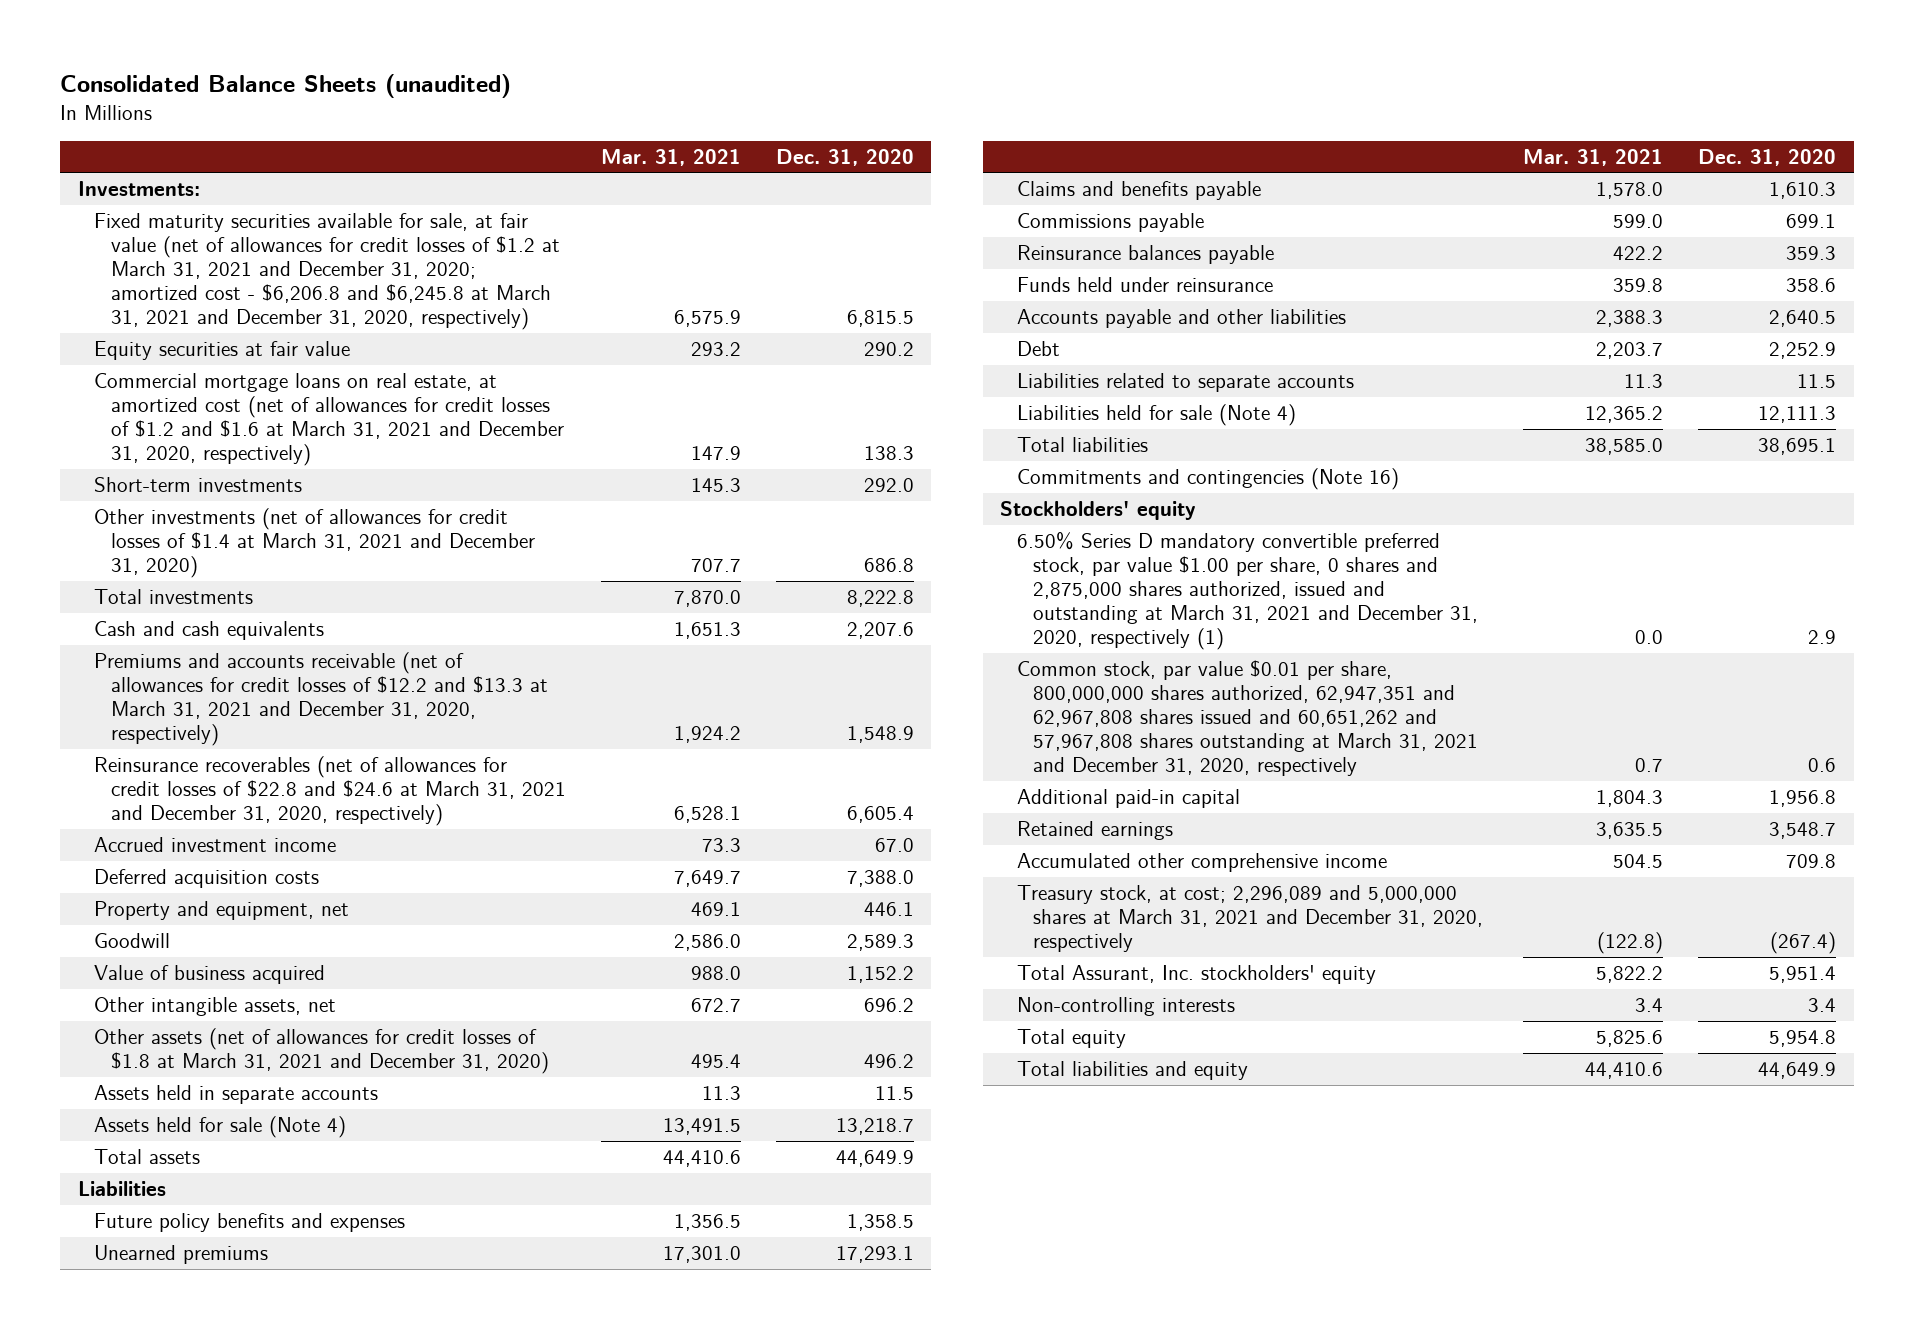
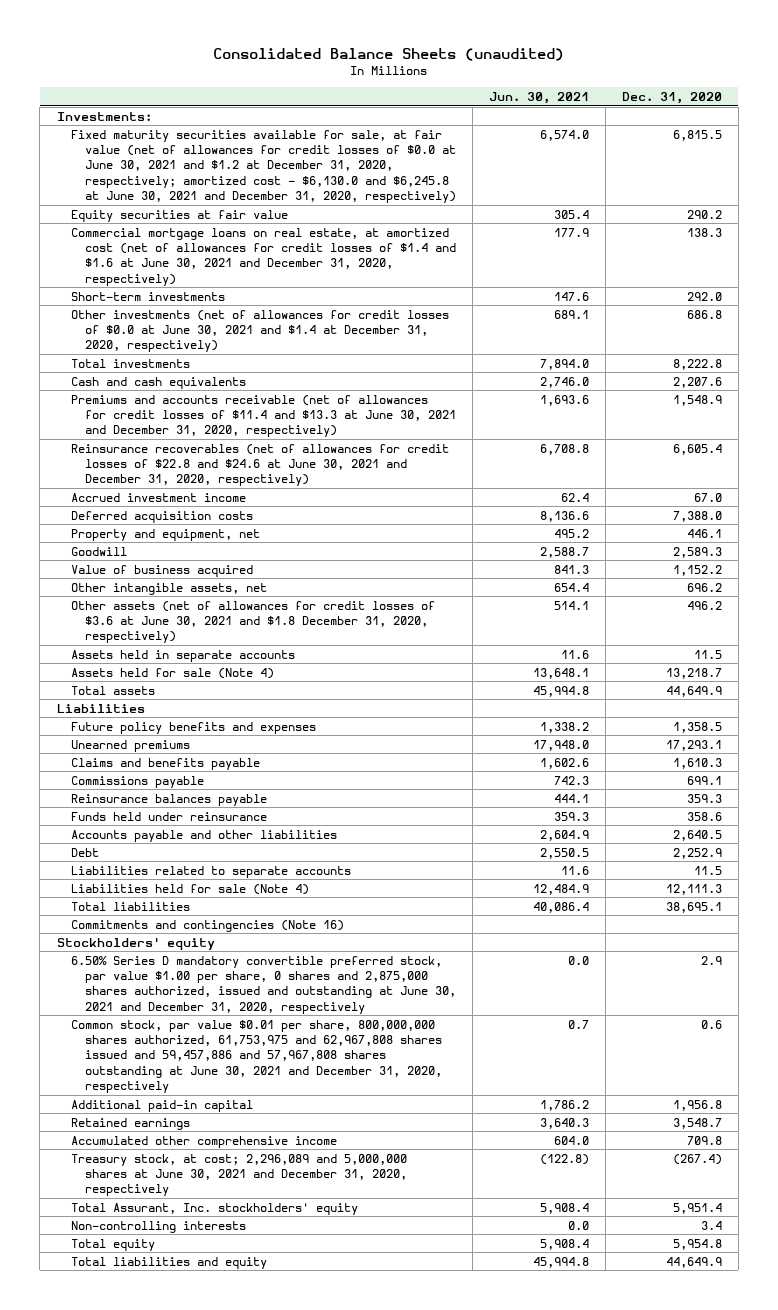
[600,148,741,166] Mar. 31, 2021 -> none
none -> [488,92,589,105] Jun. 30, 2021
[94,213,560,331] Fixed maturity securities available for sale, at fair value (net of allowances for credit losses of $1.2 at March 31, 2021 and December 31, 2020; amortized cost - $6,206.8 and $6,245.8 at March 31, 2021 and December 31, 2020, respectively) -> [70,129,456,204] Fixed maturity securities available for sale, at fair value (net of allowances for credit losses of $0.0 at June 30, 2021 and $1.2 at December 31, 2020, respectively; amortized cost - $6,130.0 and $6,245.8 at June 30, 2021 and December 31, 2020, respectively)
[94,373,564,467] Commercial mortgage loans on real estate, at amortized cost (net of allowances for credit losses of $1.2 and $1.6 at March 31, 2021 and December 31, 2020, respectively) -> [70,227,456,286] Commercial mortgage loans on real estate, at amortized cost (net of allowances for credit losses of $1.4 and $1.6 at June 30, 2021 and December 31, 2020, respectively)
[94,508,535,579] Other investments (net of allowances for credit losses of $1.4 at March 31, 2021 and December 31, 2020) -> [70,309,449,353] Other investments (net of allowances for credit losses of $0.0 at June 30, 2021 and $1.4 at December 31, 2020, respectively)
[94,652,548,747] Premiums and accounts receivable (net of allowances for credit losses of $12.2 and $13.3 at March 31, 2021 and December 31, 2020, respectively) -> [70,394,456,438] Premiums and accounts receivable (net of allowances for credit losses of $11.4 and $13.3 at June 30, 2021 and December 31, 2020, respectively)
[94,756,566,827] Reinsurance recoverables (net of allowances for credit losses of $22.8 and $24.6 at March 31, 2021 and December 31, 2020, respectively) -> [70,443,449,487] Reinsurance recoverables (net of allowances for credit losses of $22.8 and $24.6 at June 30, 2021 and December 31, 2020, respectively)
[94,1028,549,1075] Other assets (net of allowances for credit losses of $1.8 at March 31, 2021 and December 31, 2020) -> [70,600,435,644] Other assets (net of allowances for credit losses of $3.6 at June 30, 2021 and $1.8 December 31, 2020, respectively)
[1016,532,1479,651] 6.50% Series D mandatory convertible preferred stock, par value $1.00 per share, 0 shares and 2,875,000 shares authorized, issued and outstanding at March 31, 2021 and December 31, 2020, respectively (1) -> [70,955,456,1014] 6.50% Series D mandatory convertible preferred stock, par value $1.00 per share, 0 shares and 2,875,000 shares authorized, issued and outstanding at June 30, 2021 and December 31, 2020, respectively
[1016,660,1479,777] Common stock, par value $0.01 per share, 800,000,000 shares authorized, 62,947,351 and 62,967,808 shares issued and 60,651,262 and 57,967,808 shares outstanding at March 31, 2021 and December 31, 2020, respectively -> [70,1019,442,1094] Common stock, par value $0.01 per share, 800,000,000 shares authorized, 61,753,975 and 62,967,808 shares issued and 59,457,886 and 57,967,808 shares outstanding at June 30, 2021 and December 31, 2020, respectively
[1016,885,1484,953] Treasury stock, at cost; 2,296,089 and 5,000,000 shares at March 31, 2021 and December 31, 2020, respectively -> [70,1153,407,1197] Treasury stock, at cost; 2,296,089 and 5,000,000 shares at June 30, 2021 and December 31, 2020, respectively

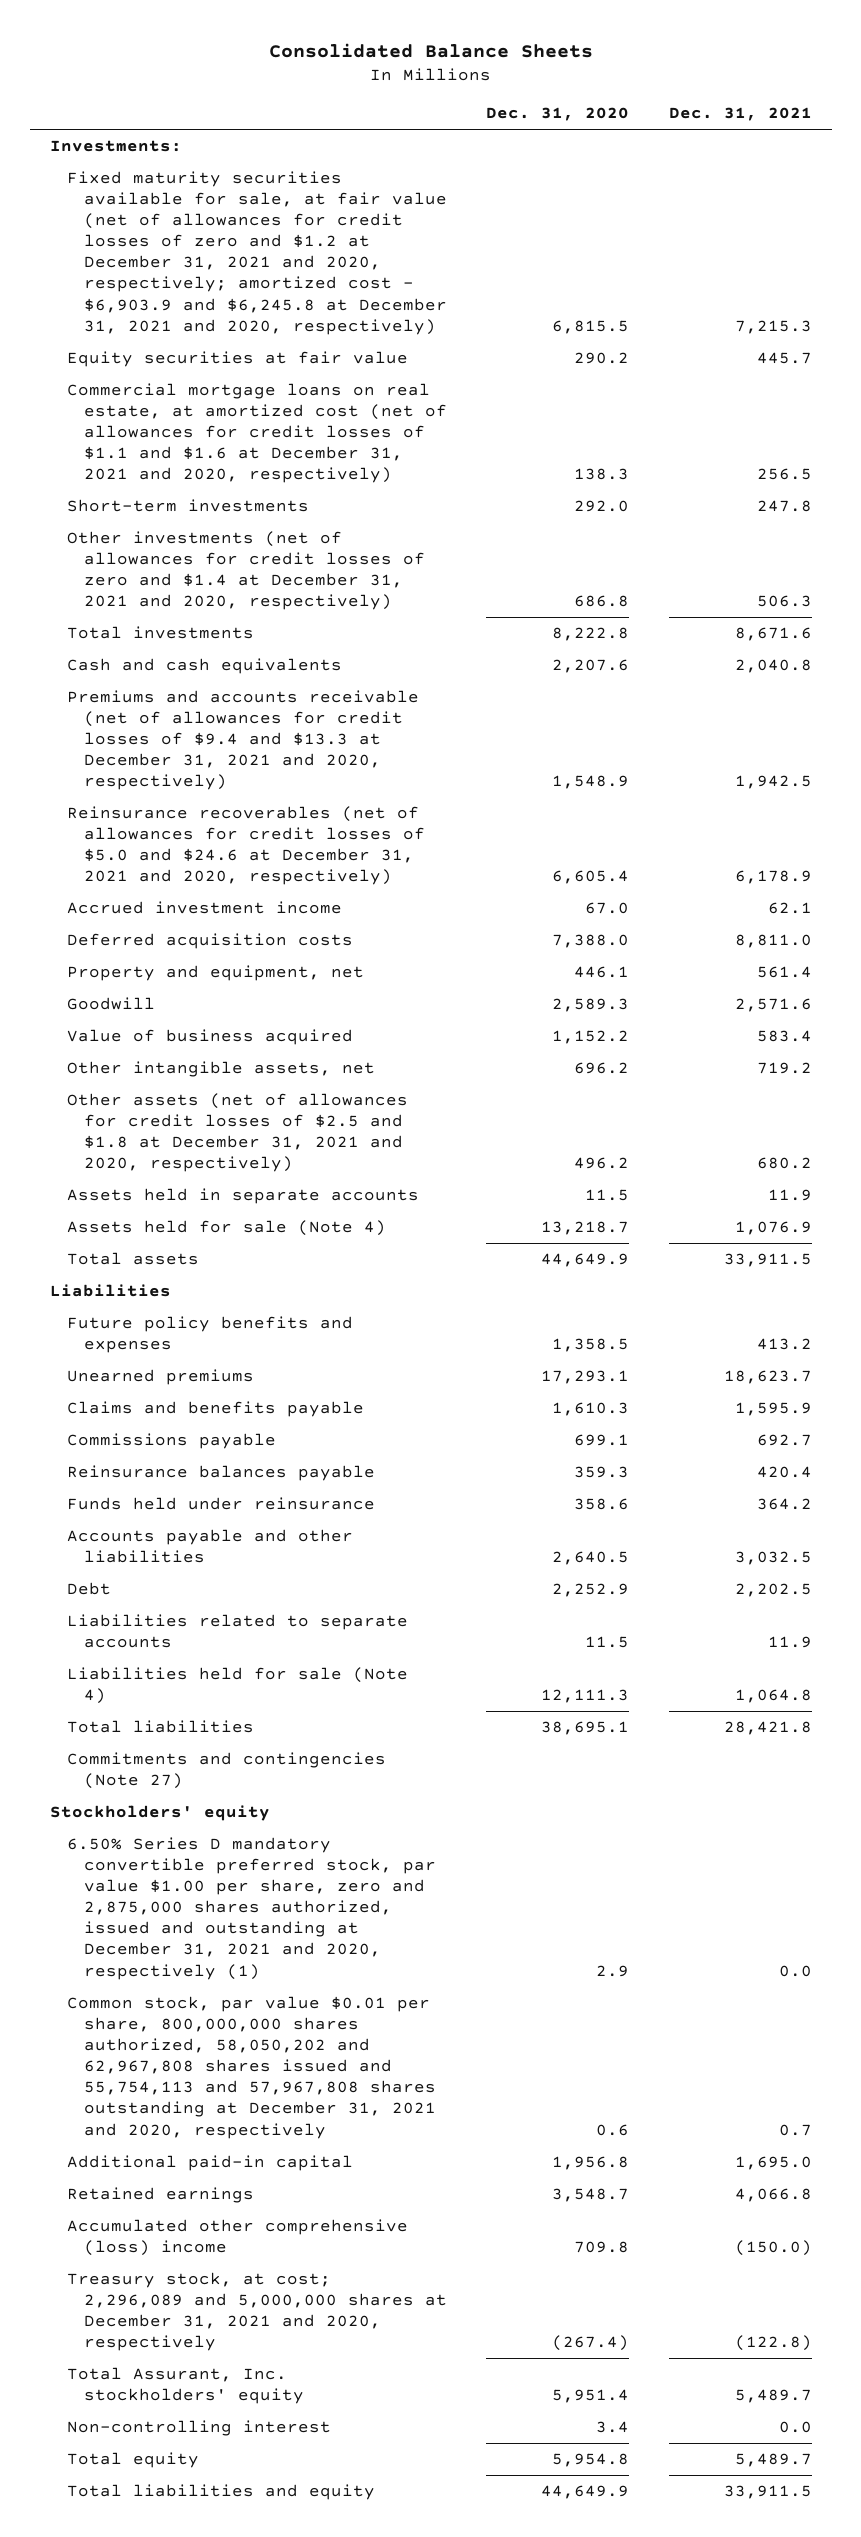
[213,47,565,61] Consolidated Balance Sheets (unaudited) -> [268,42,593,58] Consolidated Balance Sheets
[488,92,589,105] Jun. 30, 2021 -> none
none -> [668,107,812,122] Dec. 31, 2021
[70,129,456,204] Fixed maturity securities available for sale, at fair value (net of allowances for credit losses of $0.0 at June 30, 2021 and $1.2 at December 31, 2020, respectively; amortized cost - $6,130.0 and $6,245.8 at June 30, 2021 and December 31, 2020, respectively) -> [66,171,447,335] Fixed maturity securities available for sale, at fair value (net of allowances for credit losses of zero and $1.2 at December 31, 2021 and 2020, respectively; amortized cost - $6,903.9 and $6,245.8 at December 31, 2021 and 2020, respectively)
[70,227,456,286] Commercial mortgage loans on real estate, at amortized cost (net of allowances for credit losses of $1.4 and $1.6 at June 30, 2021 and December 31, 2020, respectively) -> [66,383,447,484] Commercial mortgage loans on real estate, at amortized cost (net of allowances for credit losses of $1.1 and $1.6 at December 31, 2021 and 2020, respectively)
[70,309,449,353] Other investments (net of allowances for credit losses of $0.0 at June 30, 2021 and $1.4 at December 31, 2020, respectively) -> [66,531,425,611] Other investments (net of allowances for credit losses of zero and $1.4 at December 31, 2021 and 2020, respectively)
[70,394,456,438] Premiums and accounts receivable (net of allowances for credit losses of $11.4 and $13.3 at June 30, 2021 and December 31, 2020, respectively) -> [66,690,419,791] Premiums and accounts receivable (net of allowances for credit losses of $9.4 and $13.3 at December 31, 2021 and 2020, respectively)
[70,443,449,487] Reinsurance recoverables (net of allowances for credit losses of $22.8 and $24.6 at June 30, 2021 and December 31, 2020, respectively) -> [66,806,425,886] Reinsurance recoverables (net of allowances for credit losses of $5.0 and $24.6 at December 31, 2021 and 2020, respectively)
[70,600,435,644] Other assets (net of allowances for credit losses of $3.6 at June 30, 2021 and $1.8 December 31, 2020, respectively) -> [66,1093,408,1173] Other assets (net of allowances for credit losses of $2.5 and $1.8 at December 31, 2021 and 2020, respectively)
[70,919,344,932] Commitments and contingencies (Note 16) -> [66,1752,386,1790] Commitments and contingencies (Note 27)
[70,955,456,1014] 6.50% Series D mandatory convertible preferred stock, par value $1.00 per share, 0 shares and 2,875,000 shares authorized, issued and outstanding at June 30, 2021 and December 31, 2020, respectively -> [66,1837,436,1980] 6.50% Series D mandatory convertible preferred stock, par value $1.00 per share, zero and 2,875,000 shares authorized, issued and outstanding at December 31, 2021 and 2020, respectively (1)
[70,1019,442,1094] Common stock, par value $0.01 per share, 800,000,000 shares authorized, 61,753,975 and 62,967,808 shares issued and 59,457,886 and 57,967,808 shares outstanding at June 30, 2021 and December 31, 2020, respectively -> [66,1996,436,2139] Common stock, par value $0.01 per share, 800,000,000 shares authorized, 58,050,202 and 62,967,808 shares issued and 55,754,113 and 57,967,808 shares outstanding at December 31, 2021 and 2020, respectively
[70,1135,337,1148] Accumulated other comprehensive income -> [66,2219,408,2257] Accumulated other comprehensive (loss) income
[70,1153,407,1197] Treasury stock, at cost; 2,296,089 and 5,000,000 shares at June 30, 2021 and December 31, 2020, respectively -> [66,2272,447,2352] Treasury stock, at cost; 2,296,089 and 5,000,000 shares at December 31, 2021 and 2020, respectively
[70,1220,246,1233] Non-controlling interests -> [66,2420,331,2437] Non-controlling interest

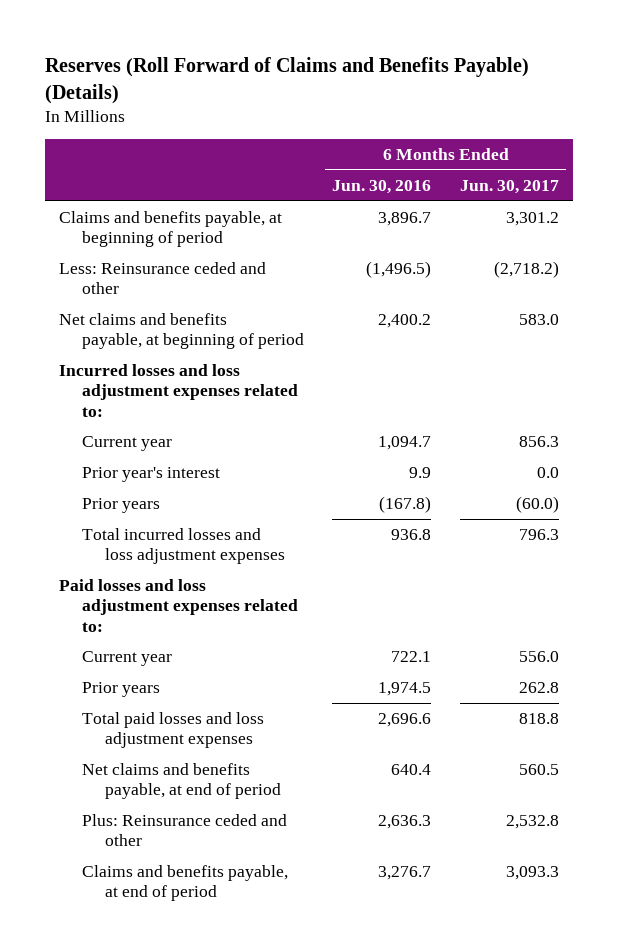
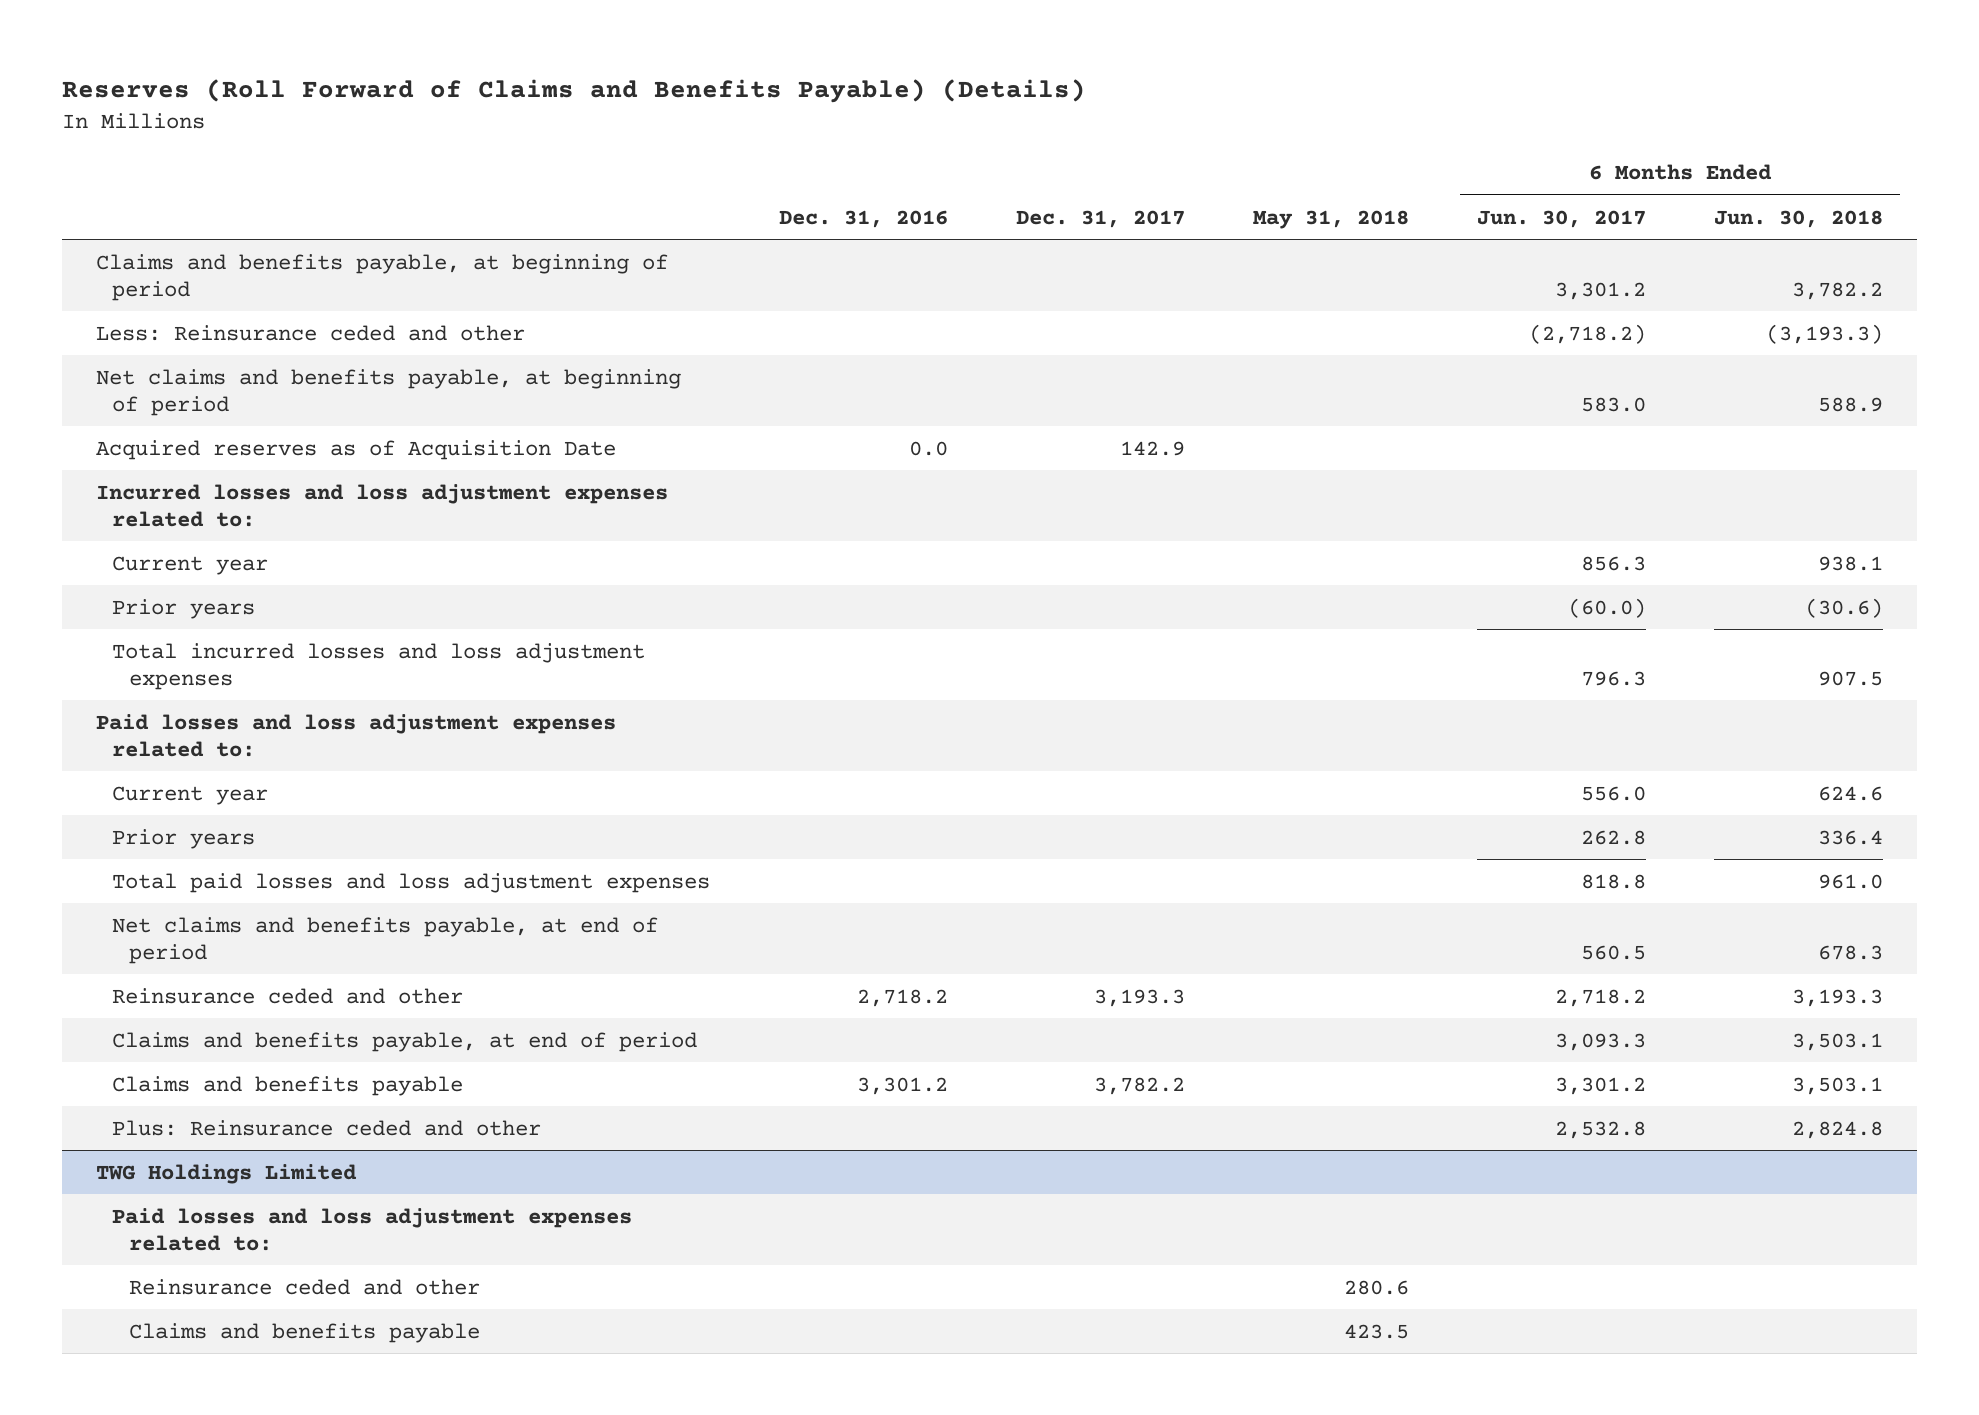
[332,179,432,194] Jun. 30, 2016 -> none
none -> [778,209,948,228] Dec. 31, 2016
none -> [1015,209,1185,228] Dec. 31, 2017
none -> [1252,209,1409,229] May 31, 2018
none -> [1714,209,1884,228] Jun. 30, 2018
none -> [96,439,617,460] Acquired reserves as of Acquisition Date
[81,466,220,482] Prior year's interest -> none
none -> [112,987,464,1004] Reinsurance ceded and other
none -> [112,1075,464,1096] Claims and benefits payable
[81,813,287,847] Plus: Reinsurance ceded and other -> [112,1119,542,1136] Plus: Reinsurance ceded and other
none -> [96,1163,358,1184] TWG Holdings Limited
none -> [112,1207,633,1251] Paid losses and loss adjustment expenses related to:
none -> [128,1278,480,1295] Reinsurance ceded and other
none -> [128,1322,480,1343] Claims and benefits payable

